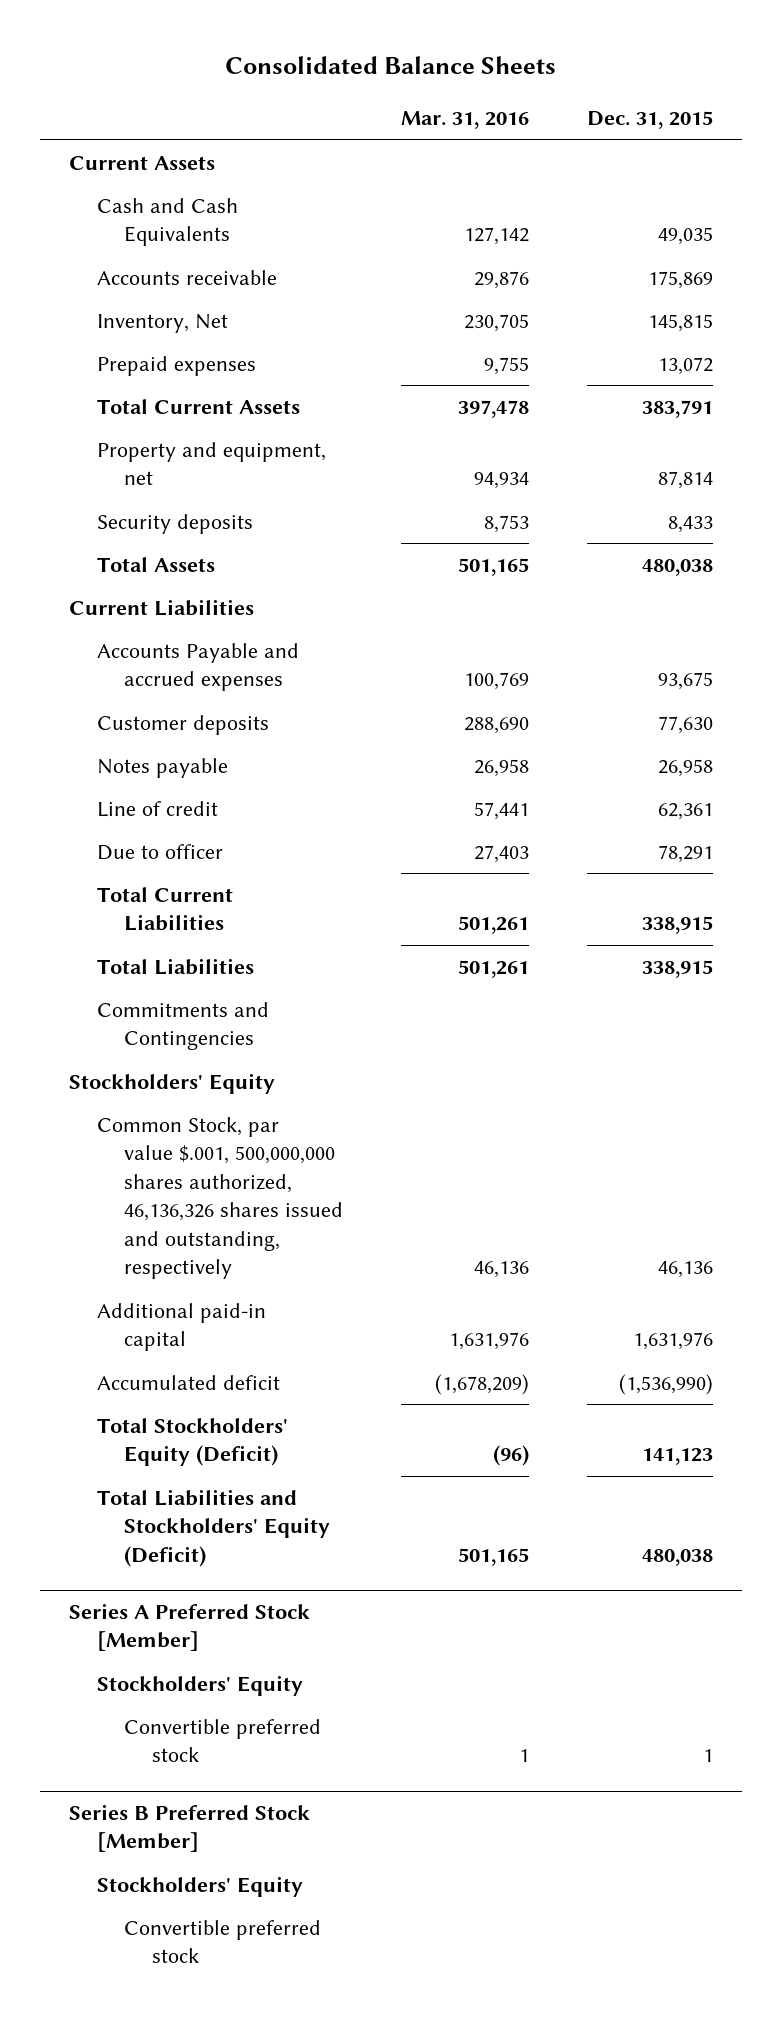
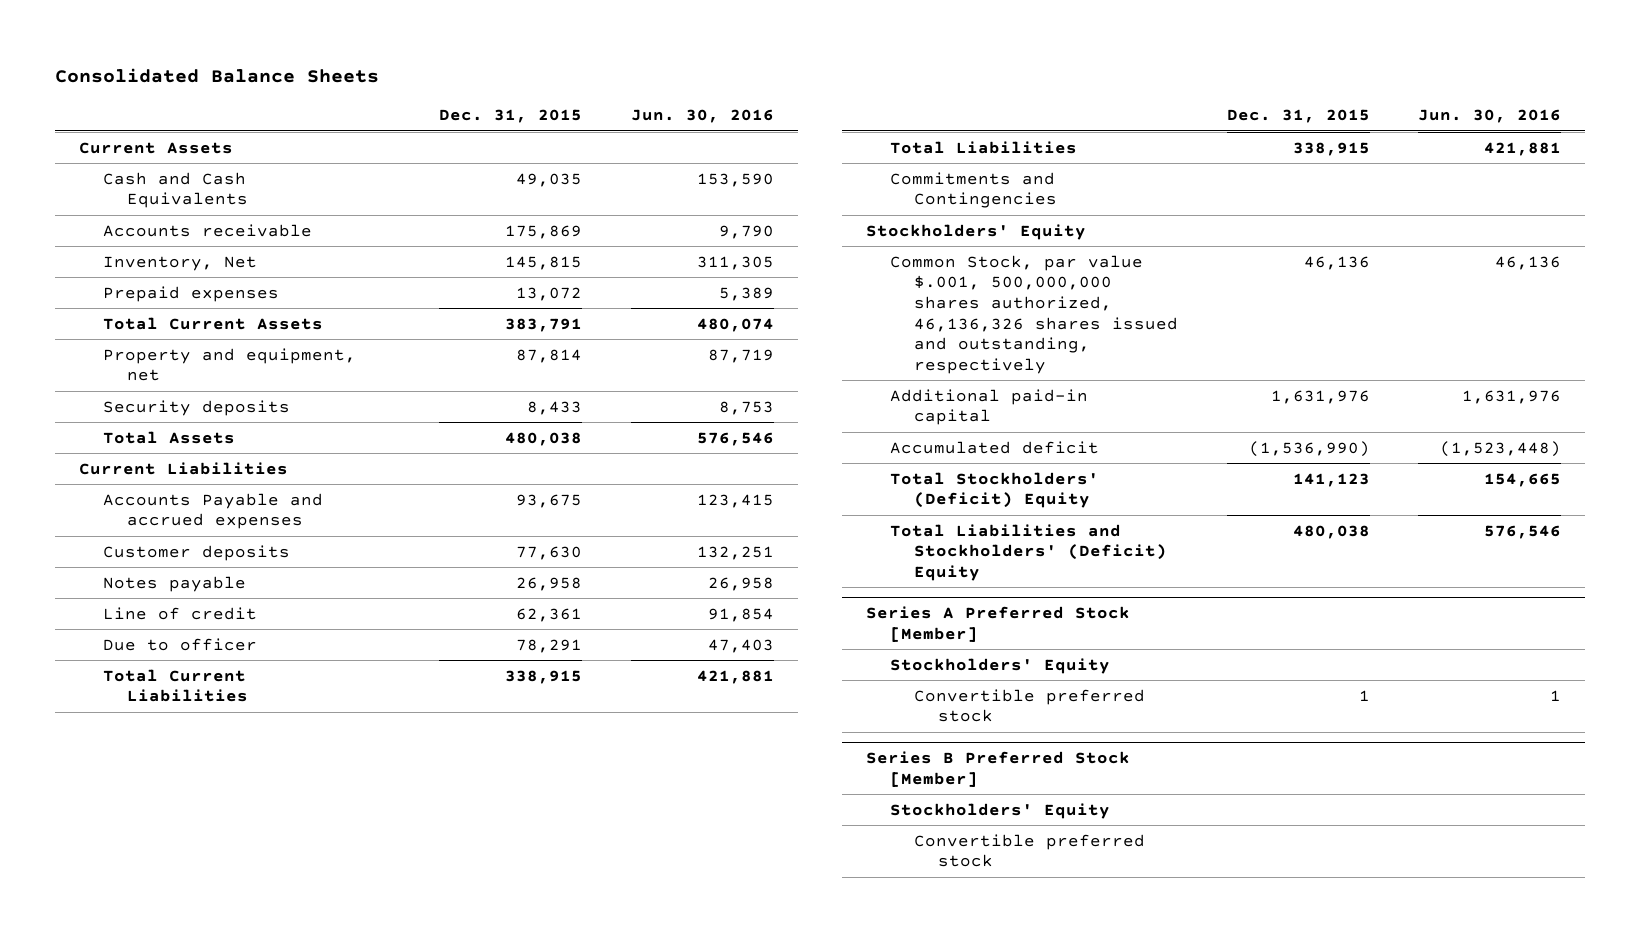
[401,111,530,130] Mar. 31, 2016 -> none
none -> [630,109,774,124] Jun. 30, 2016
[96,1417,288,1467] Total Stockholders' Equity (Deficit) -> [890,471,1100,509] Total Stockholders' (Deficit) Equity
[96,1488,331,1567] Total Liabilities and Stockholders' Equity (Deficit) -> [890,523,1168,582] Total Liabilities and Stockholders' (Deficit) Equity

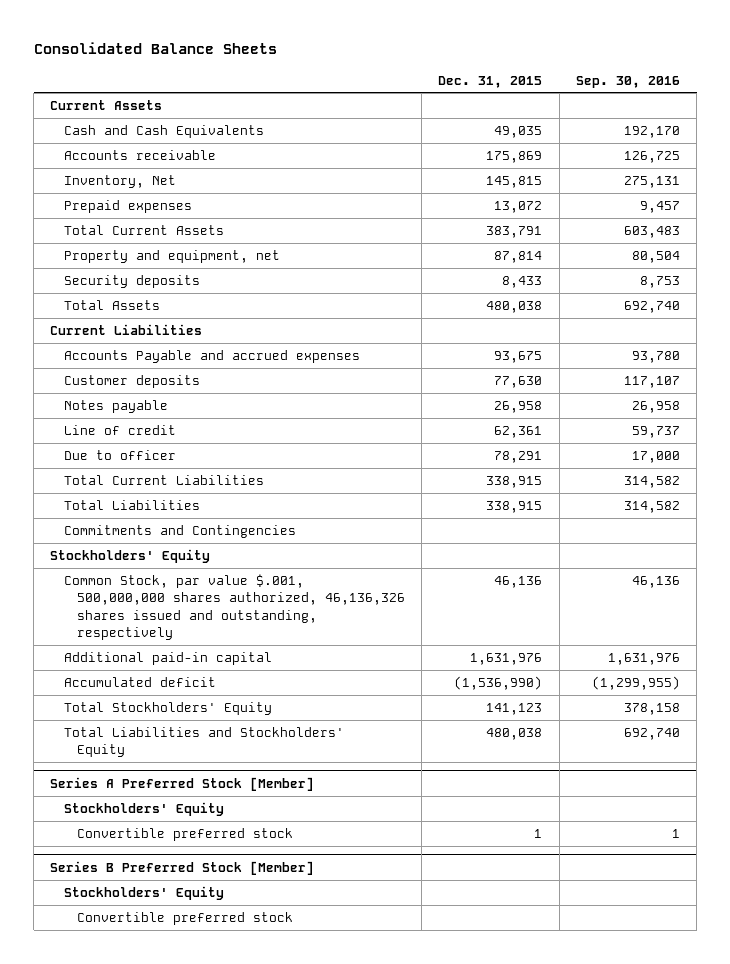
[630,109,774,124] Jun. 30, 2016 -> none
none -> [575,75,680,88] Sep. 30, 2016
[890,471,1100,509] Total Stockholders' (Deficit) Equity -> [63,702,272,716] Total Stockholders' Equity
[890,523,1168,582] Total Liabilities and Stockholders' (Deficit) Equity -> [63,727,344,758] Total Liabilities and Stockholders' Equity

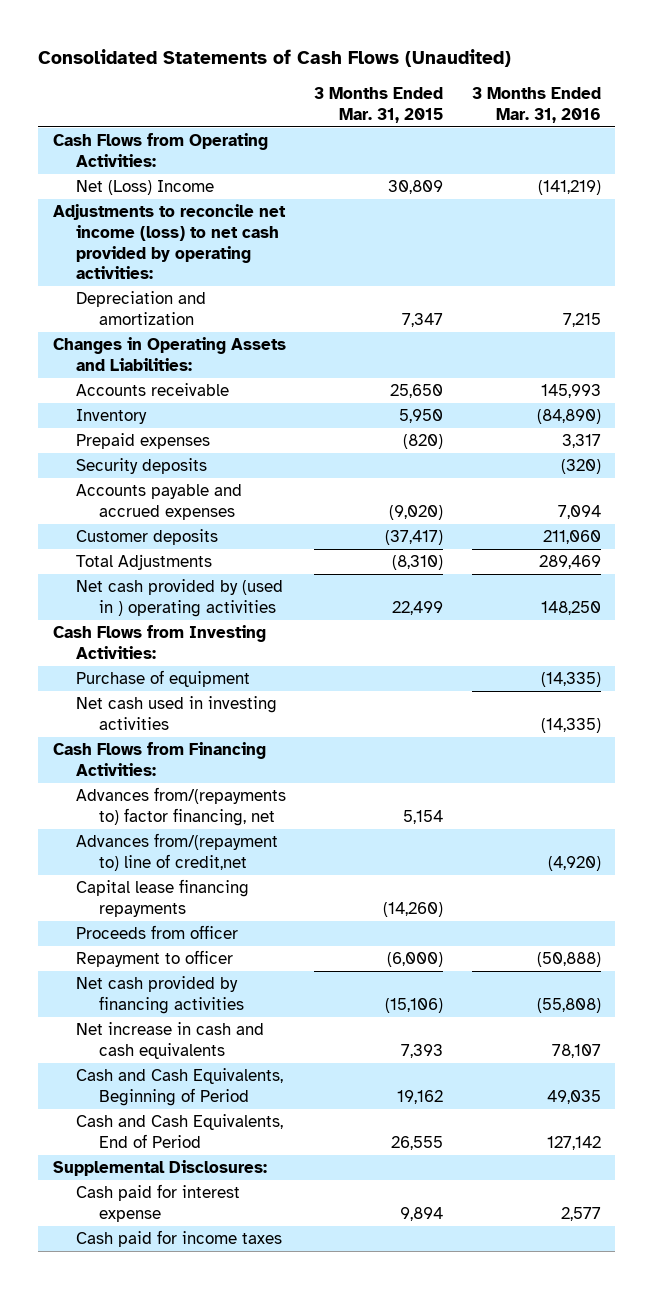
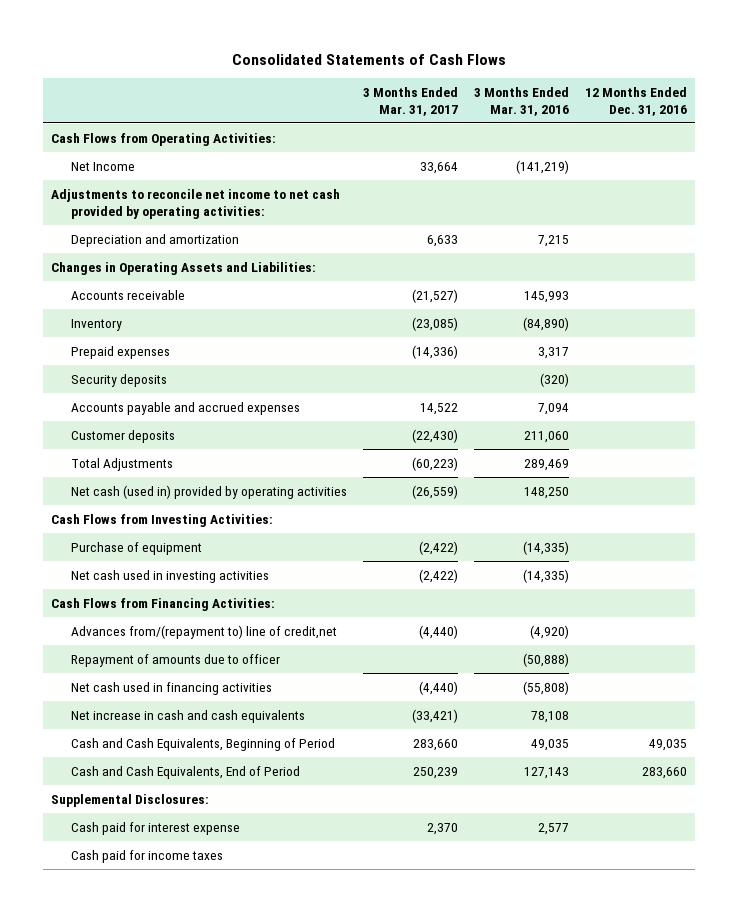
[38,49,512,68] Consolidated Statements of Cash Flows (Unaudited) -> [232,53,507,65] Consolidated Statements of Cash Flows
[314,87,444,123] 3 Months Ended Mar. 31, 2015 -> none
none -> [362,86,458,116] 3 Months Ended Mar. 31, 2017
none -> [584,86,687,116] 12 Months Ended Dec. 31, 2016
[75,180,214,196] Net (Loss) Income -> [70,161,135,171] Net Income
[52,204,286,280] Adjustments to reconcile net income (loss) to net cash provided by operating activities: -> [51,188,341,219] Adjustments to reconcile net income to net cash provided by operating activities:
[75,579,283,617] Net cash provided by (used in ) operating activities -> [70,484,347,499] Net cash (used in) provided by operating activities
[75,787,286,826] Advances from/(repayments to) factor financing, net -> none
[75,879,249,917] Capital lease financing repayments -> none
[75,925,238,940] Proceeds from officer -> none
[75,950,233,968] Repayment to officer -> [70,653,280,667] Repayment of amounts due to officer
[75,976,245,1014] Net cash provided by financing activities -> [70,681,272,695] Net cash used in financing activities
[552,1043,602,1058] 78,107 -> [530,710,569,723] 78,108
[547,1135,602,1150] 127,142 -> [523,766,569,779] 127,143

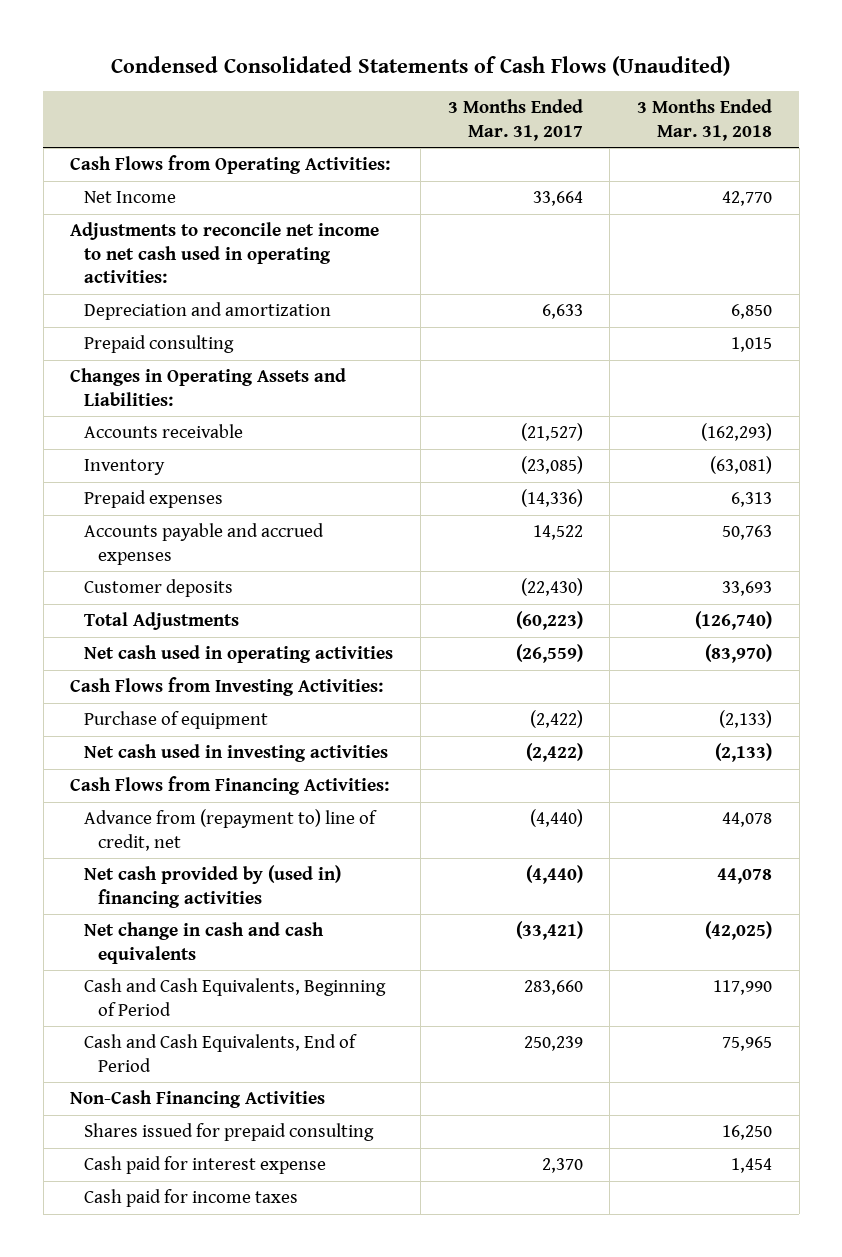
[232,53,507,65] Consolidated Statements of Cash Flows -> [111,55,731,76] Condensed Consolidated Statements of Cash Flows (Unaudited)
[473,86,569,116] 3 Months Ended Mar. 31, 2016 -> none
[584,86,687,116] 12 Months Ended Dec. 31, 2016 -> none
none -> [636,99,772,141] 3 Months Ended Mar. 31, 2018
[51,188,341,219] Adjustments to reconcile net income to net cash provided by operating activities: -> [70,222,380,284] Adjustments to reconcile net income to net cash used in operating activities:
none -> [84,335,235,354] Prepaid consulting
[70,373,167,387] Security deposits -> none
[70,484,347,499] Net cash (used in) provided by operating activities -> [84,645,394,664] Net cash used in operating activities
[70,653,280,667] Repayment of amounts due to officer -> none
[70,624,337,639] Advances from/(repayment to) line of credit,net -> [84,809,378,851] Advance from (repayment to) line of credit, net
[70,681,272,695] Net cash used in financing activities -> [84,865,342,908] Net cash provided by (used in) financing activities
[70,709,305,723] Net increase in cash and cash equivalents -> [84,922,325,964] Net change in cash and cash equivalents
[51,793,210,807] Supplemental Disclosures: -> none
none -> [70,1090,326,1109] Non-Cash Financing Activities
none -> [84,1123,375,1142] Shares issued for prepaid consulting

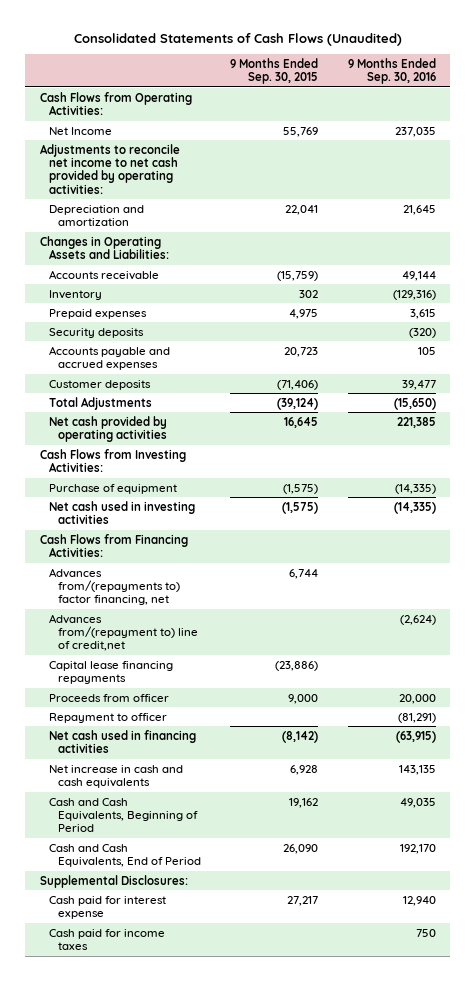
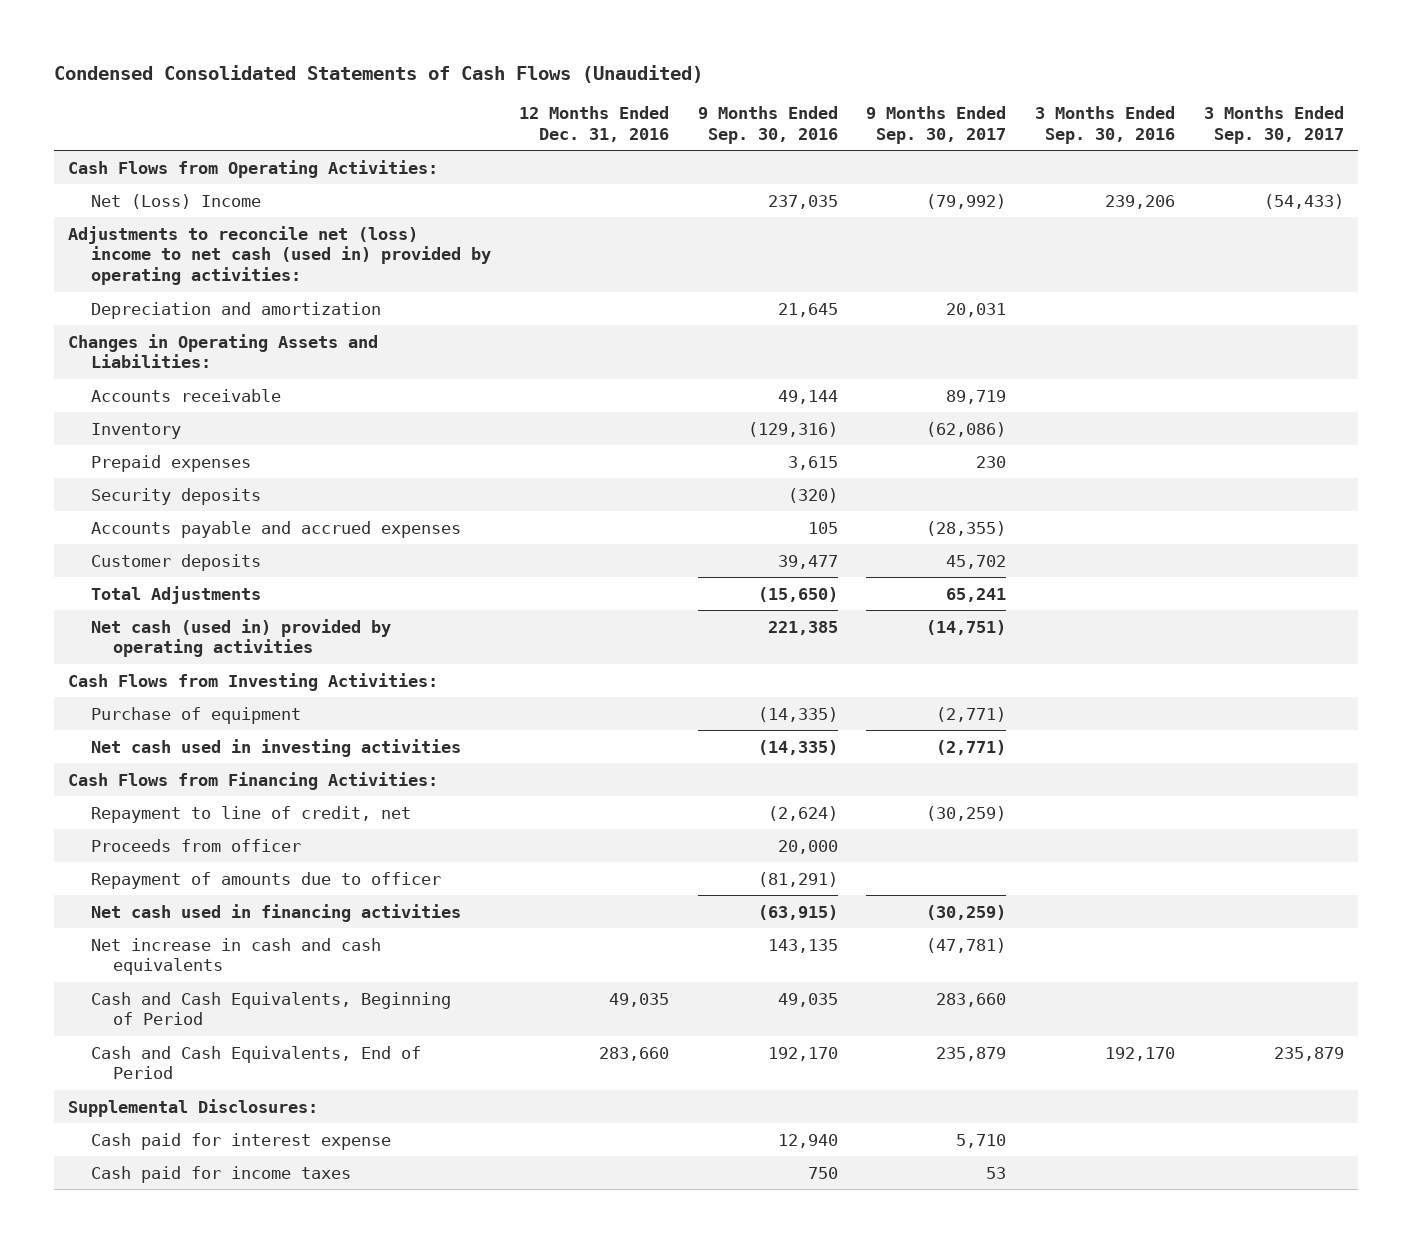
[73,32,402,46] Consolidated Statements of Cash Flows (Unaudited) -> [53,64,703,83] Condensed Consolidated Statements of Cash Flows (Unaudited)
[230,57,319,85] 9 Months Ended Sep. 30, 2015 -> none
none -> [519,106,670,142] 12 Months Ended Dec. 31, 2016
none -> [866,106,1007,144] 9 Months Ended Sep. 30, 2017
none -> [1035,106,1176,144] 3 Months Ended Sep. 30, 2016
none -> [1203,106,1344,144] 3 Months Ended Sep. 30, 2017
[49,126,113,135] Net Income -> [90,193,261,209] Net (Loss) Income
[39,143,180,194] Adjustments to reconcile net income to net cash provided by operating activities: -> [68,225,491,286] Adjustments to reconcile net (loss) income to net cash (used in) provided by operating activities:
[49,415,168,443] Net cash provided by operating activities -> [90,618,391,658] Net cash (used in) provided by operating activities
[49,567,181,606] Advances from/(repayments to) factor financing, net -> none
[49,660,174,685] Capital lease financing repayments -> none
[49,613,199,652] Advances from/(repayment to) line of credit,net -> [90,805,411,823] Repayment to line of credit, net
[49,712,168,723] Repayment to officer -> [90,871,441,889] Repayment of amounts due to officer

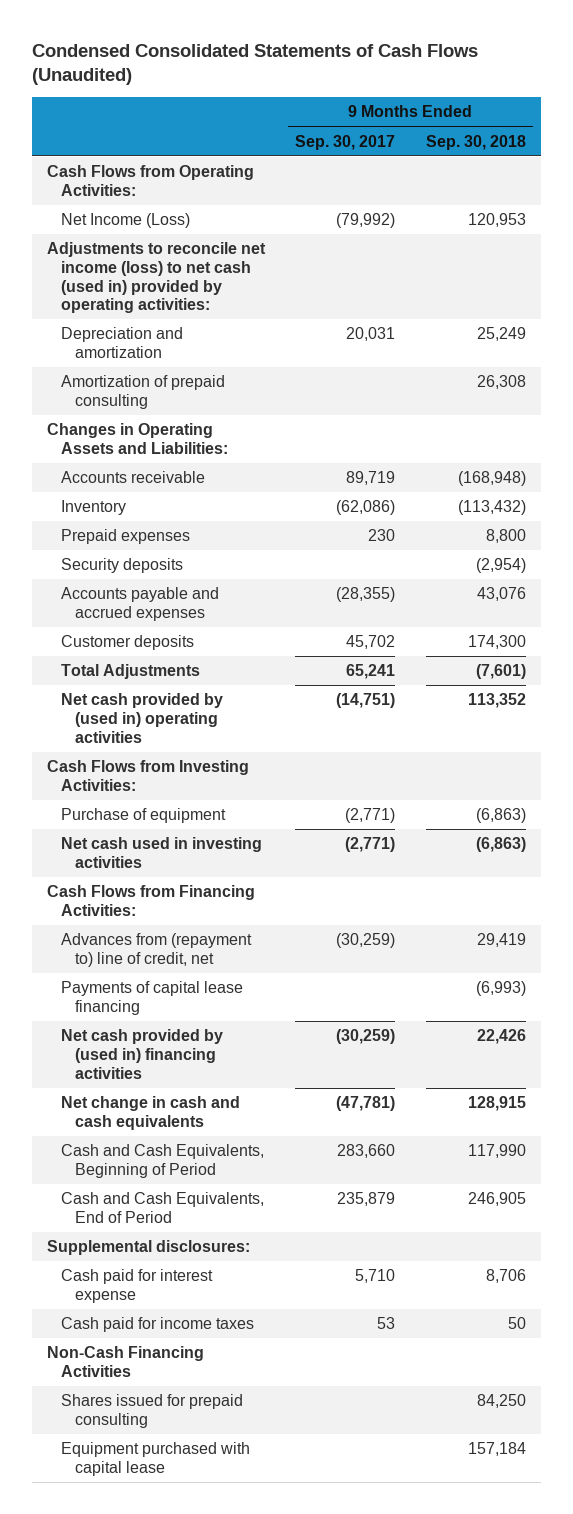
[519,106,670,142] 12 Months Ended Dec. 31, 2016 -> none
[697,106,838,144] 9 Months Ended Sep. 30, 2016 -> none
[1035,106,1176,144] 3 Months Ended Sep. 30, 2016 -> none
[1203,106,1344,144] 3 Months Ended Sep. 30, 2017 -> none
none -> [425,134,526,150] Sep. 30, 2018
[90,193,261,209] Net (Loss) Income -> [60,213,190,229] Net Income (Loss)
[68,225,491,286] Adjustments to reconcile net (loss) income to net cash (used in) provided by operating activities: -> [47,242,267,314] Adjustments to reconcile net income (loss) to net cash (used in) provided by operating activities:
none -> [60,375,225,409] Amortization of prepaid consulting
[90,618,391,658] Net cash (used in) provided by operating activities -> [60,693,223,743] Net cash provided by (used in) operating activities
[90,838,301,852] Proceeds from officer -> none
[90,871,441,889] Repayment of amounts due to officer -> none
[90,805,411,823] Repayment to line of credit, net -> [60,933,252,967] Advances from (repayment to) line of credit, net
none -> [60,981,243,1015] Payments of capital lease financing
[90,903,461,922] Net cash used in financing activities -> [60,1029,223,1079] Net cash provided by (used in) financing activities
[90,937,381,976] Net increase in cash and cash equivalents -> [60,1096,240,1130] Net change in cash and cash equivalents
[68,1098,319,1117] Supplemental Disclosures: -> [47,1240,251,1256] Supplemental disclosures:
none -> [47,1346,205,1377] Non-Cash Financing Activities
none -> [60,1394,243,1428] Shares issued for prepaid consulting
none -> [60,1442,250,1476] Equipment purchased with capital lease

